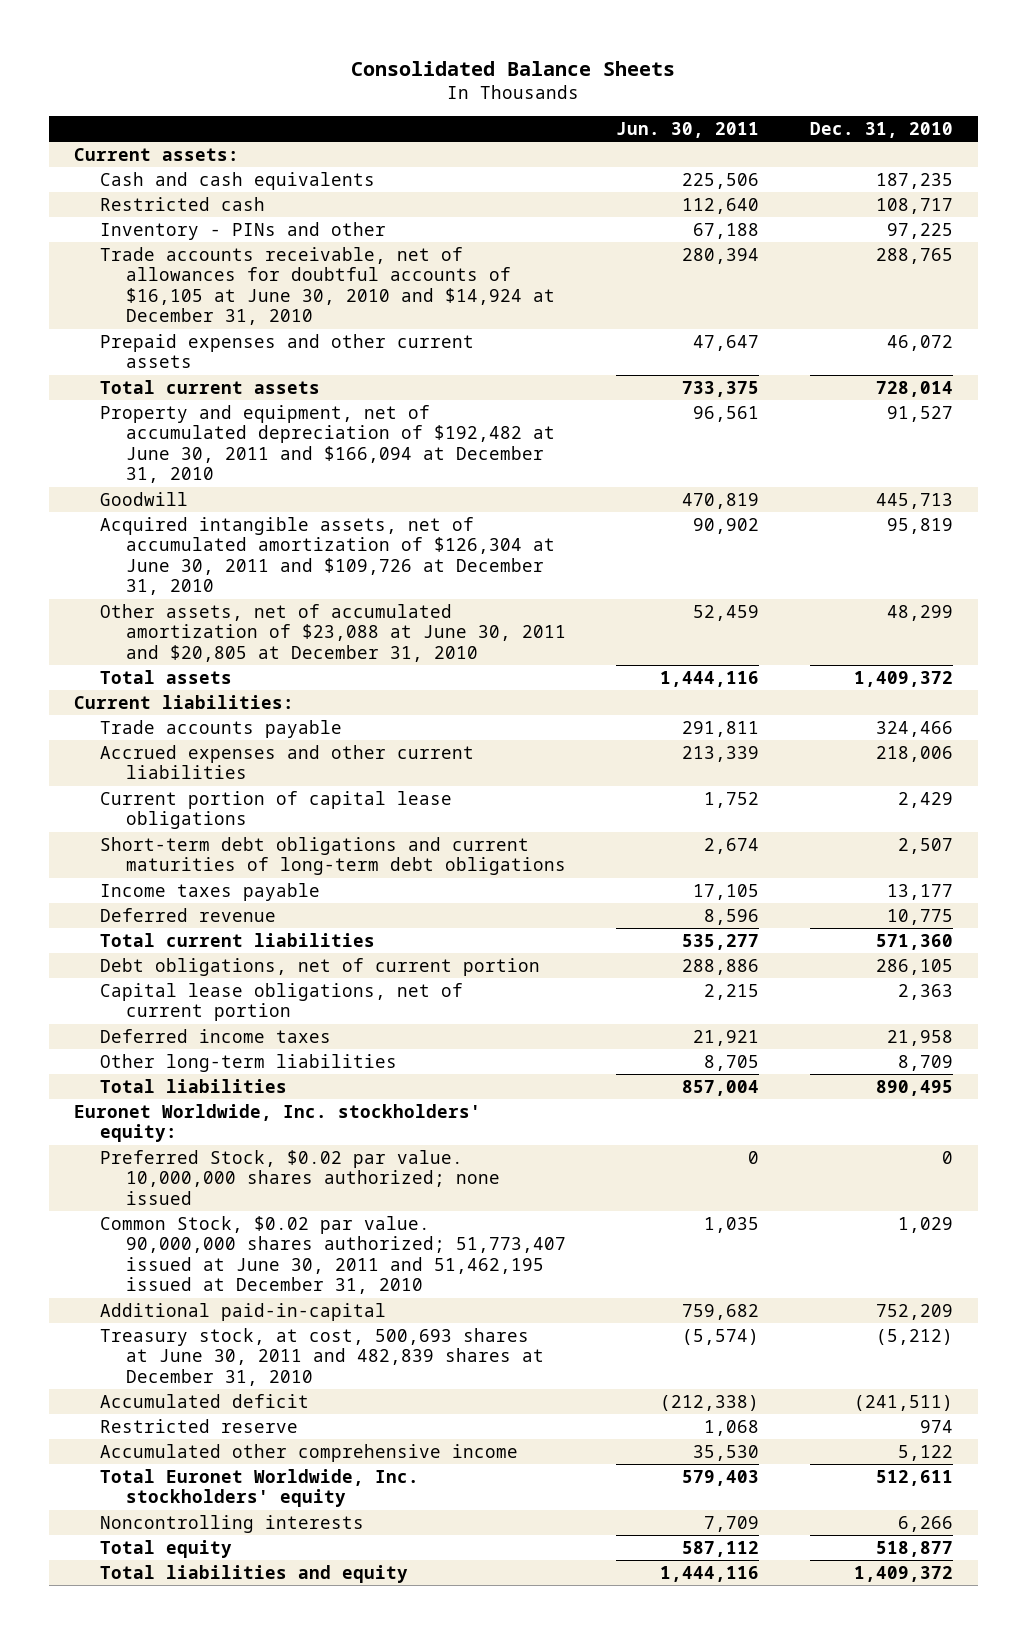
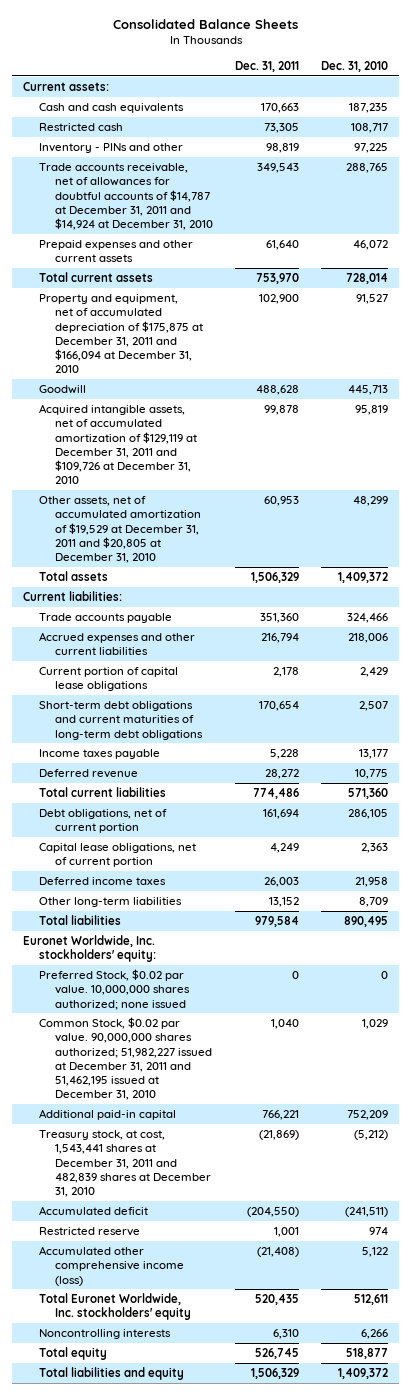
[616,122,760,139] Jun. 30, 2011 -> none
none -> [235,60,300,72] Dec. 31, 2011
[99,246,555,326] Trade accounts receivable, net of allowances for doubtful accounts of $16,105 at June 30, 2010 and $14,924 at December 31, 2010 -> [38,162,213,231] Trade accounts receivable, net of allowances for doubtful accounts of $14,787 at December 31, 2011 and $14,924 at December 31, 2010
[99,404,555,484] Property and equipment, net of accumulated depreciation of $192,482 at June 30, 2011 and $166,094 at December 31, 2010 -> [38,293,203,374] Property and equipment, net of accumulated depreciation of $175,875 at December 31, 2011 and $166,094 at December 31, 2010
[99,516,555,596] Acquired intangible assets, net of accumulated amortization of $126,304 at June 30, 2011 and $109,726 at December 31, 2010 -> [38,403,197,485] Acquired intangible assets, net of accumulated amortization of $129,119 at December 31, 2011 and $109,726 at December 31, 2010
[99,603,566,662] Other assets, net of accumulated amortization of $23,088 at June 30, 2011 and $20,805 at December 31, 2010 -> [38,495,201,564] Other assets, net of accumulated amortization of $19,529 at December 31, 2011 and $20,805 at December 31, 2010
[99,1215,566,1295] Common Stock, $0.02 par value. 90,000,000 shares authorized; 51,773,407 issued at June 30, 2011 and 51,462,195 issued at December 31, 2010 -> [38,1016,212,1101] Common Stock, $0.02 par value. 90,000,000 shares authorized; 51,982,227 issued at December 31, 2011 and 51,462,195 issued at December 31, 2010
[99,1302,386,1321] Additional paid-in-capital -> [38,1108,176,1120] Additional paid-in capital
[99,1327,544,1386] Treasury stock, at cost, 500,693 shares at June 30, 2011 and 482,839 shares at December 31, 2010 -> [38,1129,211,1198] Treasury stock, at cost, 1,543,441 shares at December 31, 2011 and 482,839 shares at December 31, 2010
[99,1443,518,1462] Accumulated other comprehensive income -> [38,1245,184,1286] Accumulated other comprehensive income (loss)

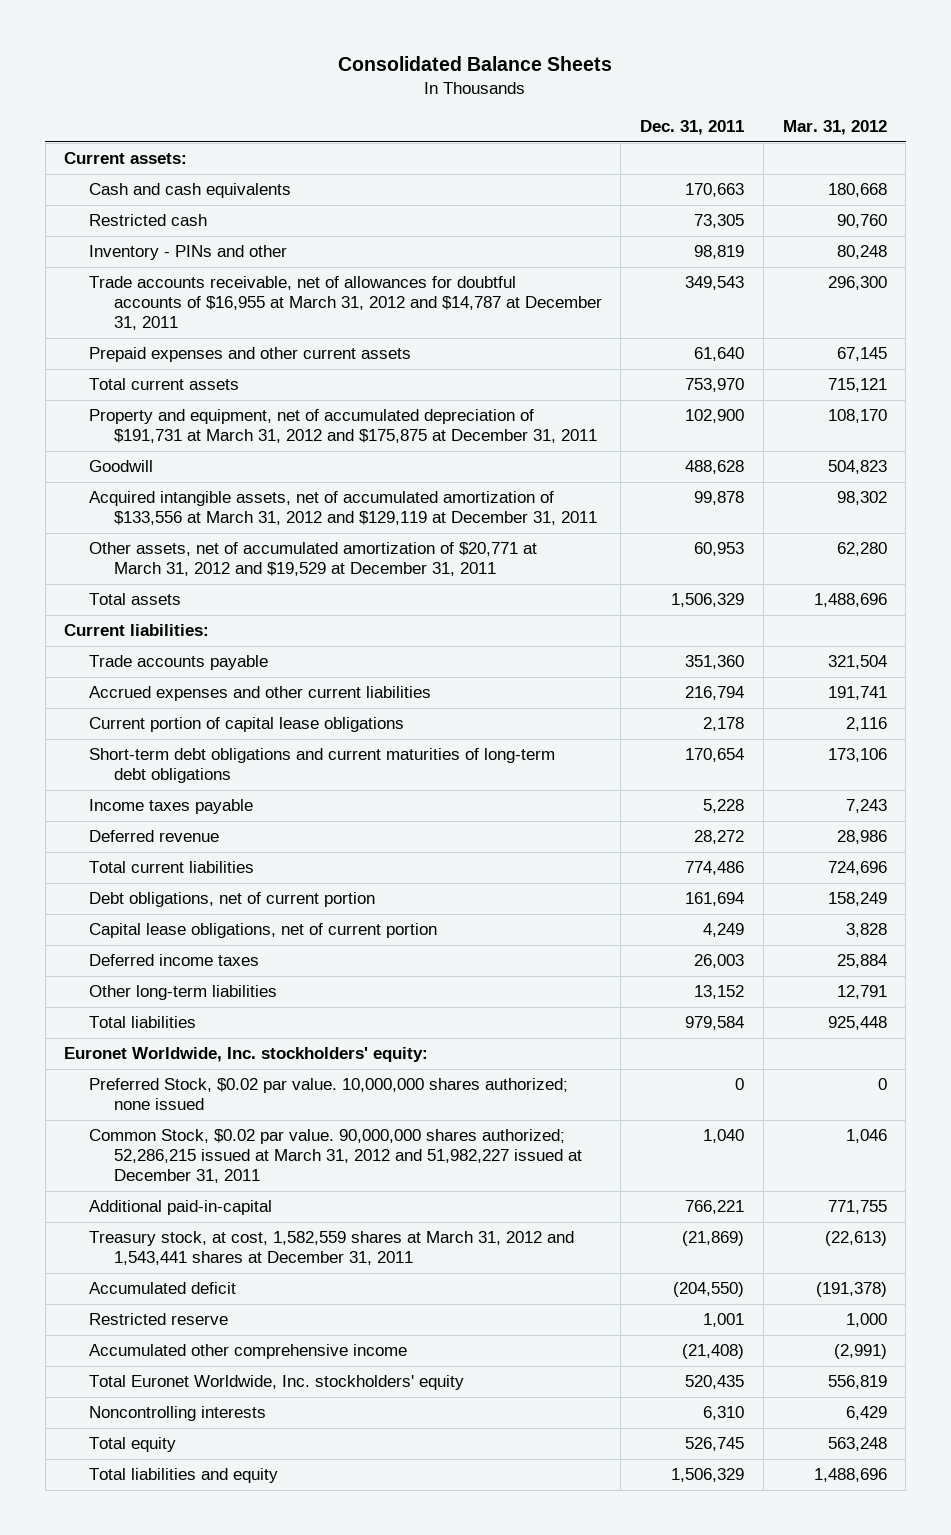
[321,60,389,72] Dec. 31, 2010 -> none
none -> [782,120,887,136] Mar. 31, 2012
[38,162,213,231] Trade accounts receivable, net of allowances for doubtful accounts of $14,787 at December 31, 2011 and $14,924 at December 31, 2010 -> [89,276,602,331] Trade accounts receivable, net of allowances for doubtful accounts of $16,955 at March 31, 2012 and $14,787 at December 31, 2011
[38,293,203,374] Property and equipment, net of accumulated depreciation of $175,875 at December 31, 2011 and $166,094 at December 31, 2010 -> [89,409,597,444] Property and equipment, net of accumulated depreciation of $191,731 at March 31, 2012 and $175,875 at December 31, 2011
[38,403,197,485] Acquired intangible assets, net of accumulated amortization of $129,119 at December 31, 2011 and $109,726 at December 31, 2010 -> [89,491,597,526] Acquired intangible assets, net of accumulated amortization of $133,556 at March 31, 2012 and $129,119 at December 31, 2011
[38,495,201,564] Other assets, net of accumulated amortization of $19,529 at December 31, 2011 and $20,805 at December 31, 2010 -> [89,542,538,577] Other assets, net of accumulated amortization of $20,771 at March 31, 2012 and $19,529 at December 31, 2011
[38,1016,212,1101] Common Stock, $0.02 par value. 90,000,000 shares authorized; 51,982,227 issued at December 31, 2011 and 51,462,195 issued at December 31, 2010 -> [89,1129,582,1184] Common Stock, $0.02 par value. 90,000,000 shares authorized; 52,286,215 issued at March 31, 2012 and 51,982,227 issued at December 31, 2011
[38,1108,176,1120] Additional paid-in capital -> [89,1200,273,1216] Additional paid-in-capital
[38,1129,211,1198] Treasury stock, at cost, 1,543,441 shares at December 31, 2011 and 482,839 shares at December 31, 2010 -> [89,1231,575,1266] Treasury stock, at cost, 1,582,559 shares at March 31, 2012 and 1,543,441 shares at December 31, 2011
[38,1245,184,1286] Accumulated other comprehensive income (loss) -> [89,1344,408,1360] Accumulated other comprehensive income

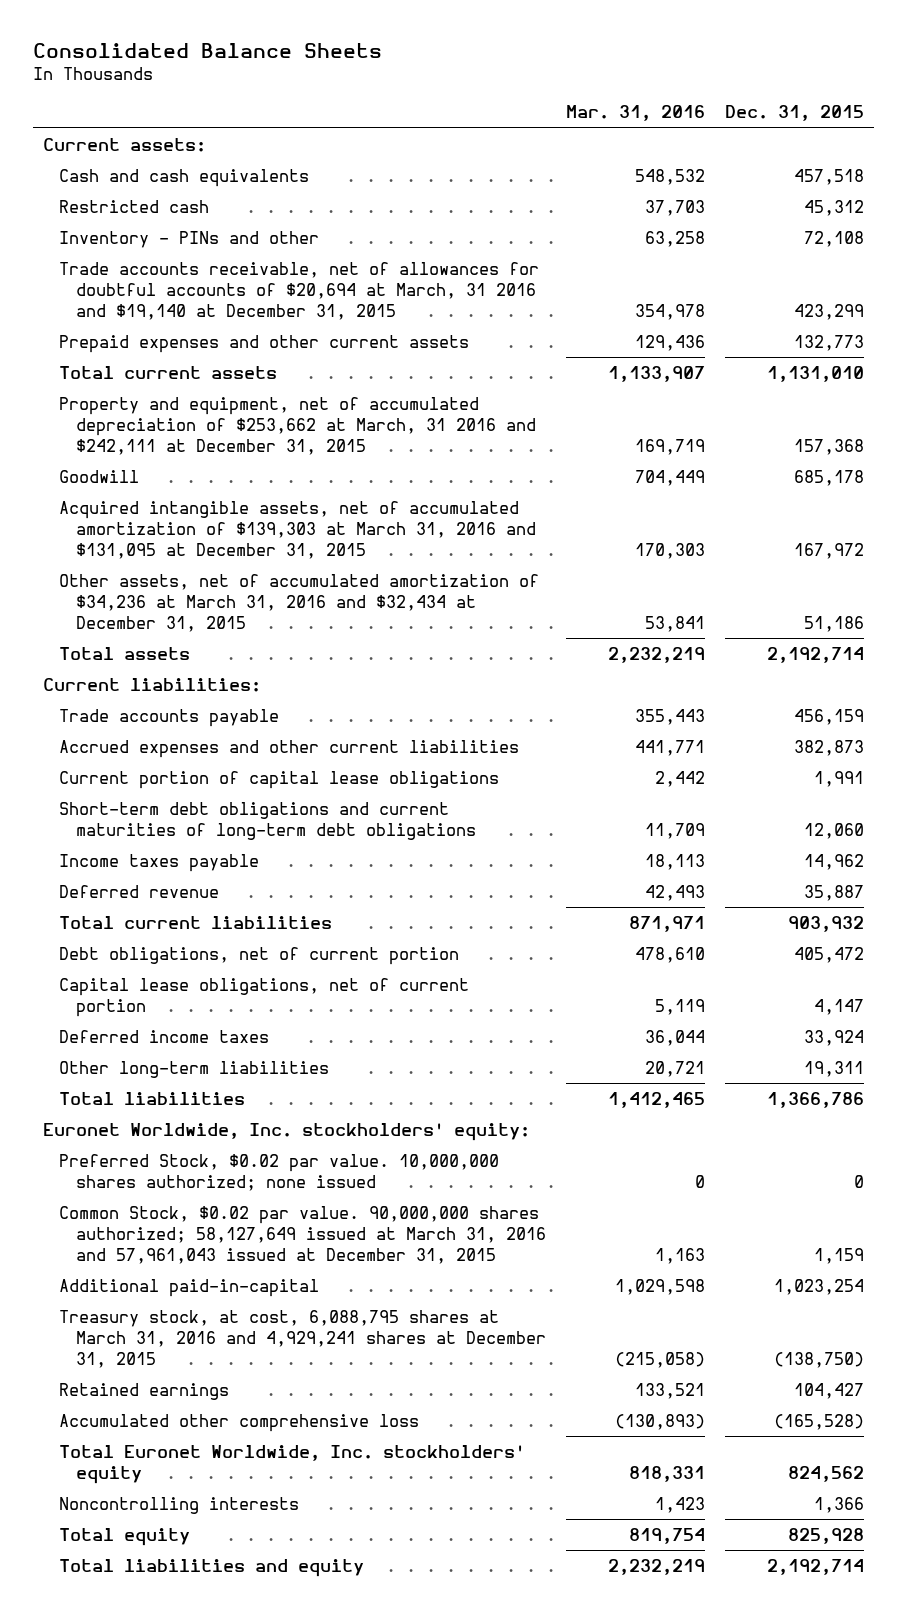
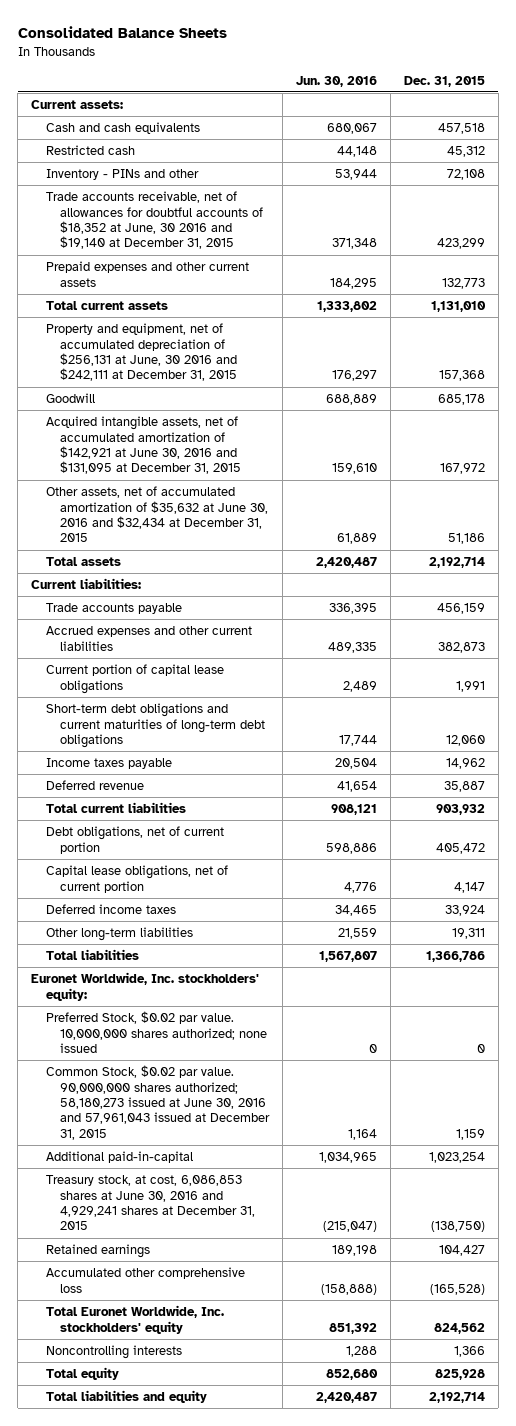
[565,105,705,122] Mar. 31, 2016 -> none
none -> [296,75,378,87] Jun. 30, 2016
[59,261,540,320] Trade accounts receivable, net of allowances for doubtful accounts of $20,694 at March, 31 2016 and $19,140 at December 31, 2015 -> [45,191,264,250] Trade accounts receivable, net of allowances for doubtful accounts of $18,352 at June, 30 2016 and $19,140 at December 31, 2015
[59,396,537,455] Property and equipment, net of accumulated depreciation of $253,662 at March, 31 2016 and $242,111 at December 31, 2015 -> [45,323,238,382] Property and equipment, net of accumulated depreciation of $256,131 at June, 30 2016 and $242,111 at December 31, 2015
[59,500,537,559] Acquired intangible assets, net of accumulated amortization of $139,303 at March 31, 2016 and $131,095 at December 31, 2015 -> [45,416,242,475] Acquired intangible assets, net of accumulated amortization of $142,921 at June 30, 2016 and $131,095 at December 31, 2015
[59,573,540,632] Other assets, net of accumulated amortization of $34,236 at March 31, 2016 and $32,434 at December 31, 2015 -> [45,486,269,543] Other assets, net of accumulated amortization of $35,632 at June 30, 2016 and $32,434 at December 31, 2015
[59,1205,547,1264] Common Stock, $0.02 par value. 90,000,000 shares authorized; 58,127,649 issued at March 31, 2016 and 57,961,043 issued at December 31, 2015 -> [45,1065,271,1140] Common Stock, $0.02 par value. 90,000,000 shares authorized; 58,180,273 issued at June 30, 2016 and 57,961,043 issued at December 31, 2015
[59,1309,547,1368] Treasury stock, at cost, 6,088,795 shares at March 31, 2016 and 4,929,241 shares at December 31, 2015 -> [45,1175,256,1231] Treasury stock, at cost, 6,086,853 shares at June 30, 2016 and 4,929,241 shares at December 31, 2015

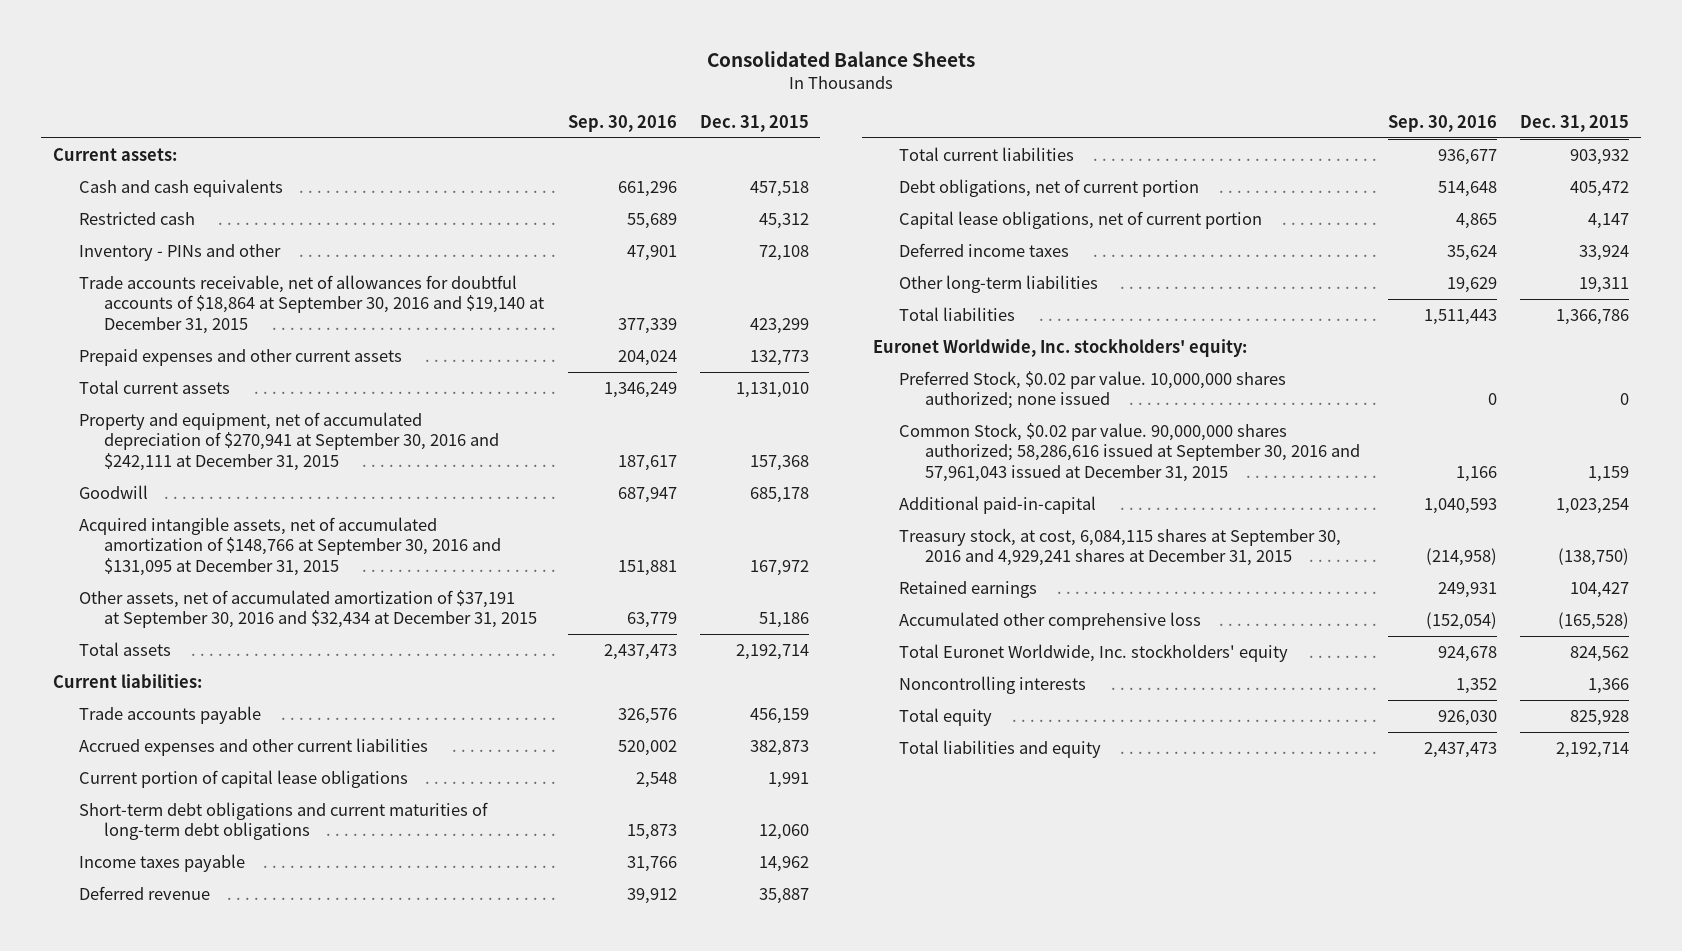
[296,75,378,87] Jun. 30, 2016 -> none
none -> [567,114,677,132] Sep. 30, 2016
[45,191,264,250] Trade accounts receivable, net of allowances for doubtful accounts of $18,352 at June, 30 2016 and $19,140 at December 31, 2015 -> [78,274,545,334] Trade accounts receivable, net of allowances for doubtful accounts of $18,864 at September 30, 2016 and $19,140 at December 31, 2015
[45,323,238,382] Property and equipment, net of accumulated depreciation of $256,131 at June, 30 2016 and $242,111 at December 31, 2015 -> [78,411,500,471] Property and equipment, net of accumulated depreciation of $270,941 at September 30, 2016 and $242,111 at December 31, 2015
[45,416,242,475] Acquired intangible assets, net of accumulated amortization of $142,921 at June 30, 2016 and $131,095 at December 31, 2015 -> [78,516,502,576] Acquired intangible assets, net of accumulated amortization of $148,766 at September 30, 2016 and $131,095 at December 31, 2015
[45,486,269,543] Other assets, net of accumulated amortization of $35,632 at June 30, 2016 and $32,434 at December 31, 2015 -> [78,589,538,629] Other assets, net of accumulated amortization of $37,191 at September 30, 2016 and $32,434 at December 31, 2015
[45,1065,271,1140] Common Stock, $0.02 par value. 90,000,000 shares authorized; 58,180,273 issued at June 30, 2016 and 57,961,043 issued at December 31, 2015 -> [899,422,1361,482] Common Stock, $0.02 par value. 90,000,000 shares authorized; 58,286,616 issued at September 30, 2016 and 57,961,043 issued at December 31, 2015
[45,1175,256,1231] Treasury stock, at cost, 6,086,853 shares at June 30, 2016 and 4,929,241 shares at December 31, 2015 -> [899,527,1342,567] Treasury stock, at cost, 6,084,115 shares at September 30, 2016 and 4,929,241 shares at December 31, 2015

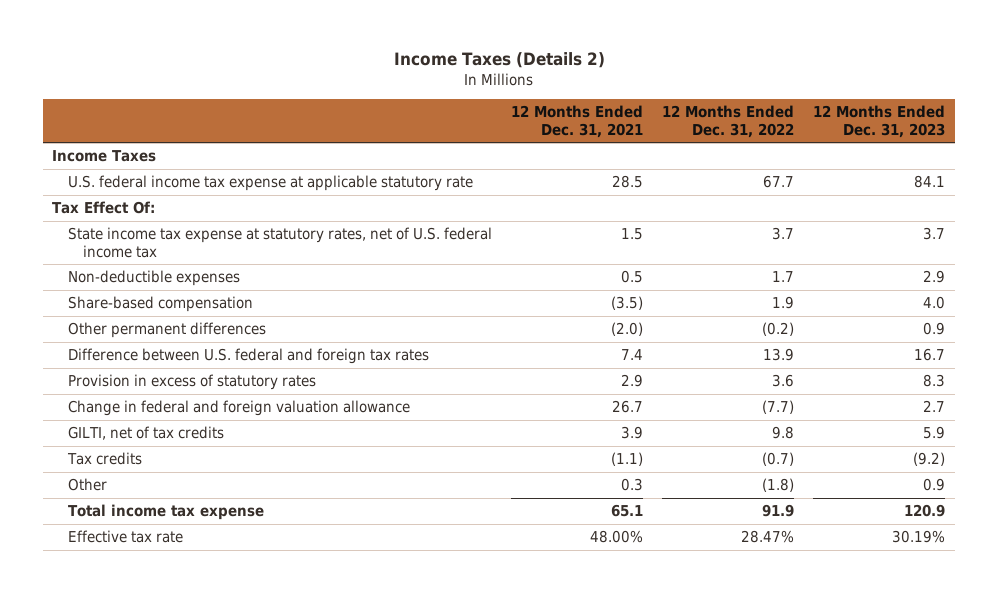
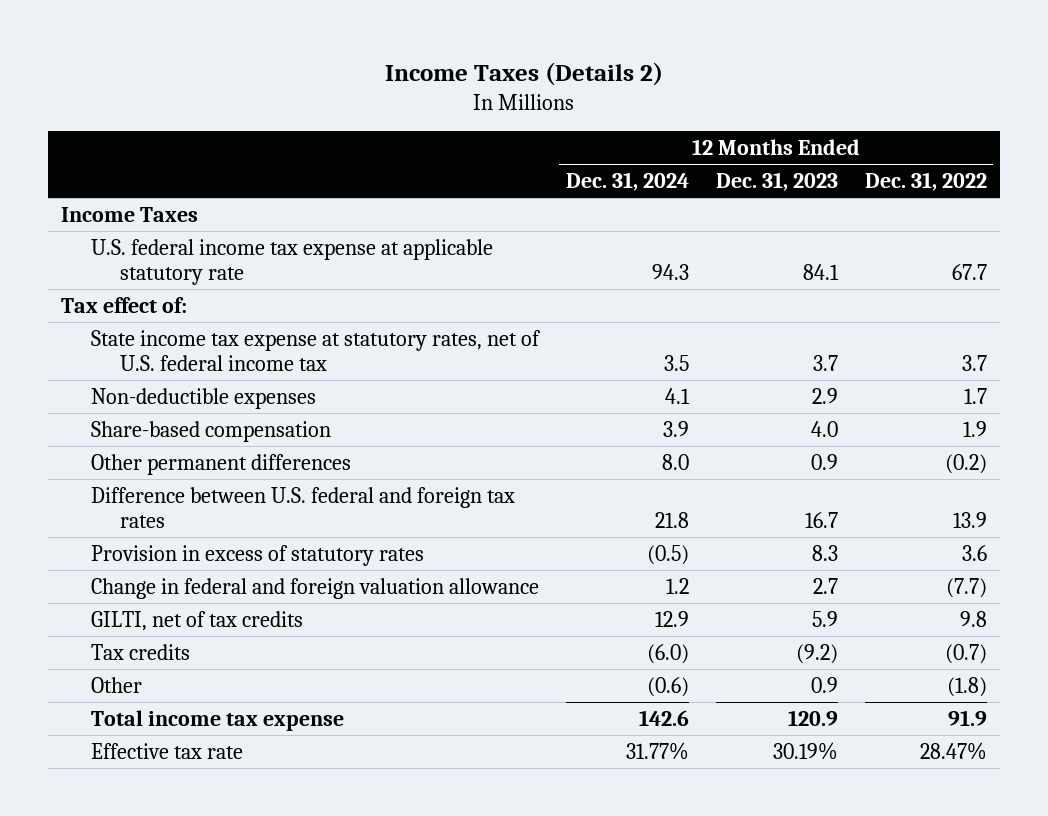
[510,105,643,138] 12 Months Ended Dec. 31, 2021 -> none
none -> [565,171,689,191] Dec. 31, 2024
[52,201,156,215] Tax Effect Of: -> [61,296,188,313] Tax effect of:

